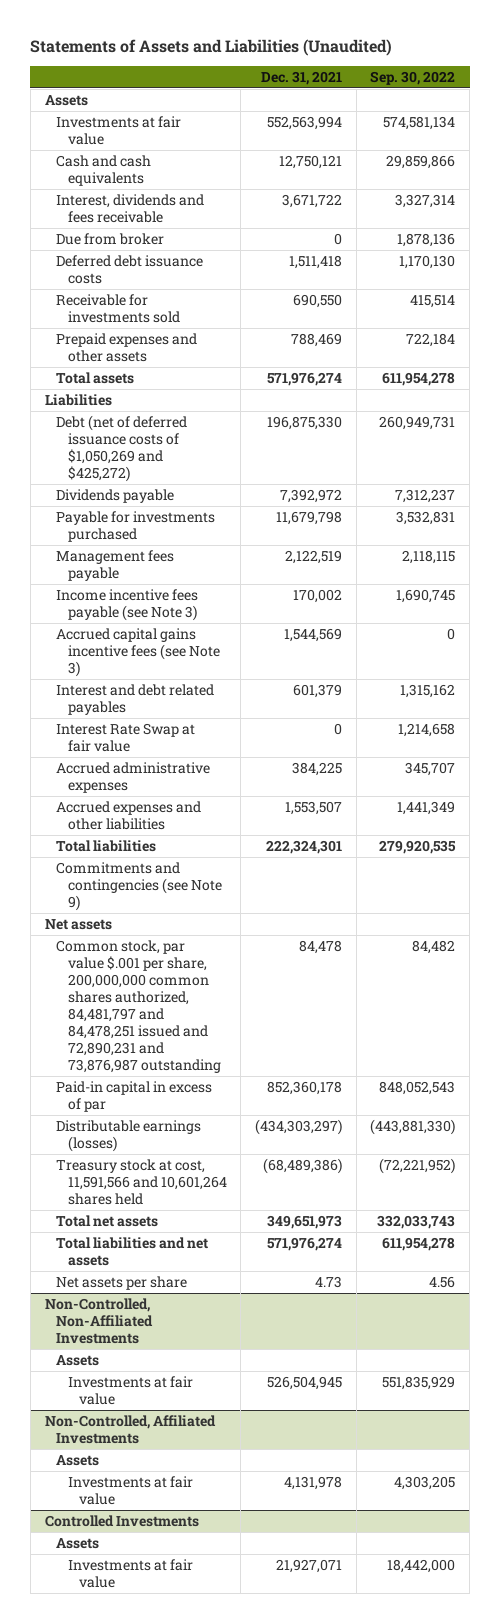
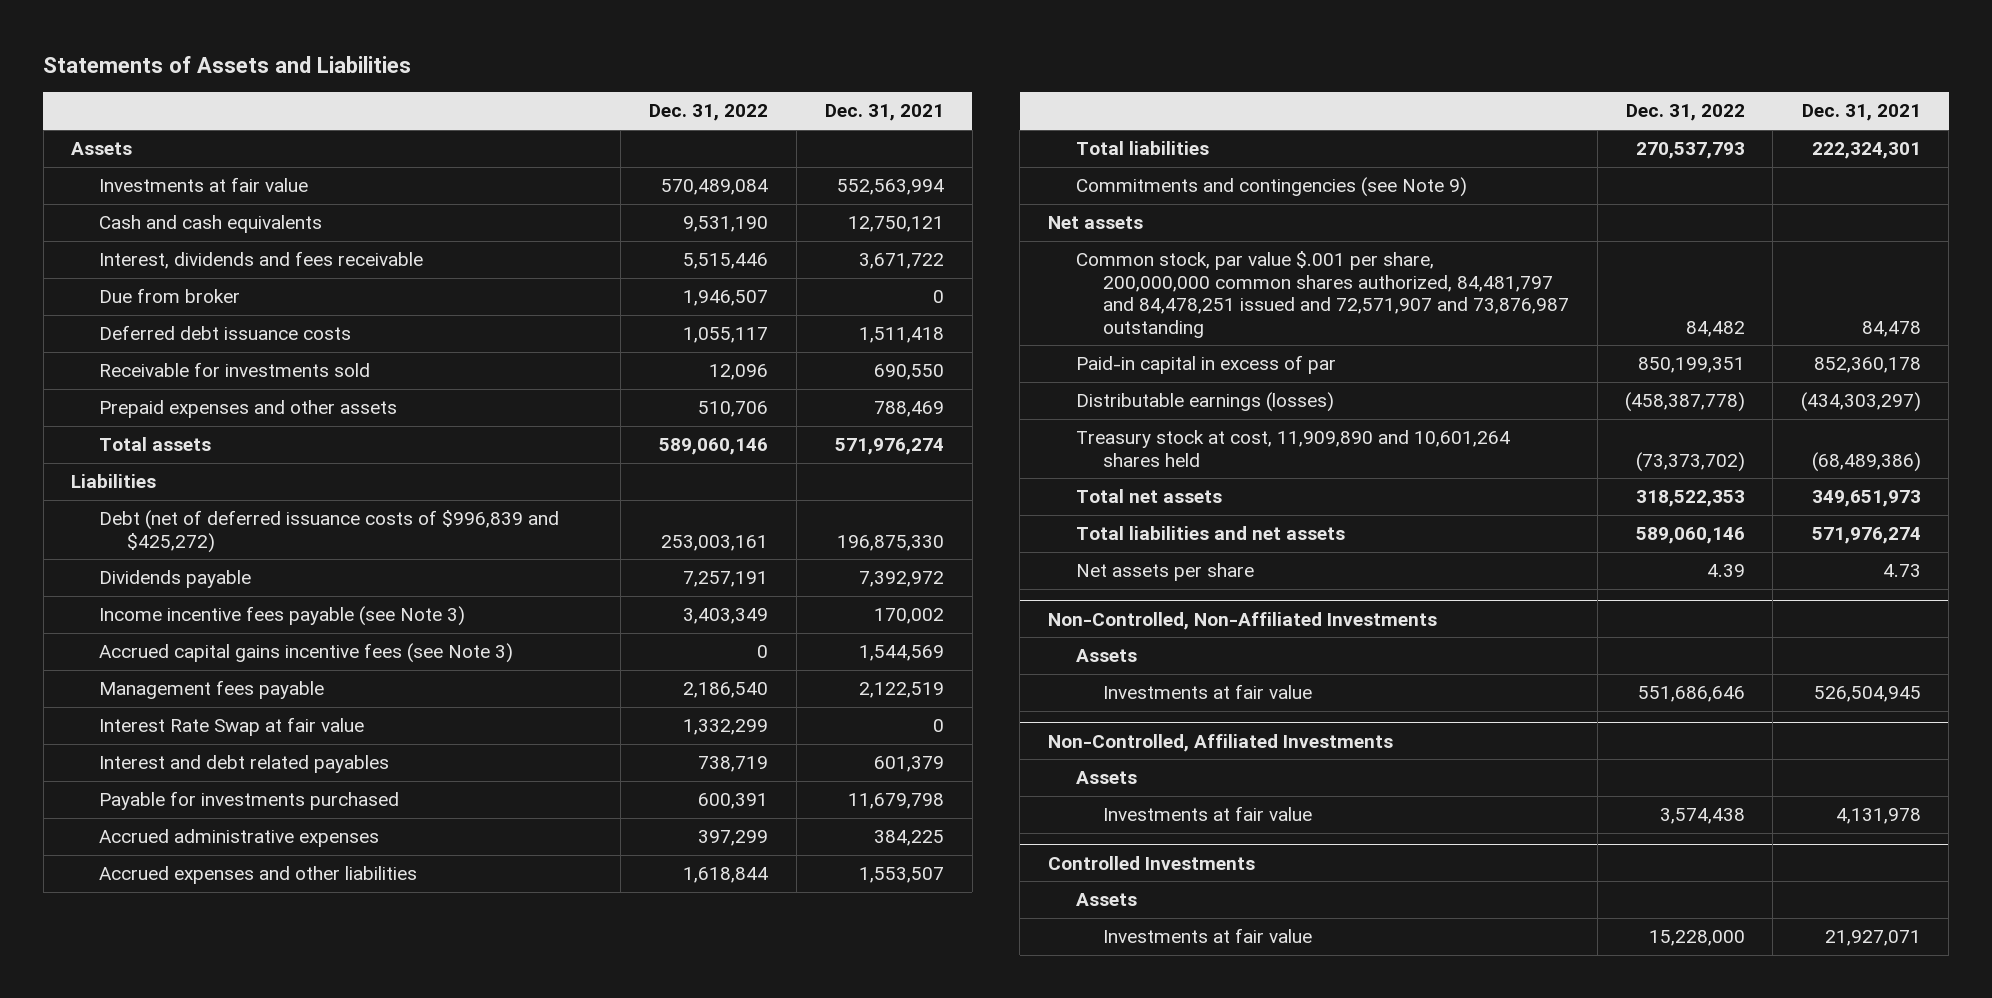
[30,38,393,56] Statements of Assets and Liabilities (Unaudited) -> [43,55,412,73] Statements of Assets and Liabilities
[370,70,456,85] Sep. 30, 2022 -> none
none -> [649,104,769,122] Dec. 31, 2022
[56,414,188,482] Debt (net of deferred issuance costs of $1,050,269 and $425,272) -> [98,510,559,553] Debt (net of deferred issuance costs of $996,839 and $425,272)
[56,549,175,581] Management fees payable -> [98,680,324,700] Management fees payable
[56,683,215,715] Interest and debt related payables -> [98,755,389,774] Interest and debt related payables
[56,510,216,542] Payable for investments purchased -> [98,791,399,811] Payable for investments purchased
[56,939,221,1073] Common stock, par value $.001 per share, 200,000,000 common shares authorized, 84,481,797 and 84,478,251 issued and 72,890,231 and 73,876,987 outstanding -> [1075,251,1570,338] Common stock, par value $.001 per share, 200,000,000 common shares authorized, 84,481,797 and 84,478,251 issued and 72,571,907 and 73,876,987 outstanding
[56,1158,227,1205] Treasury stock at cost, 11,591,566 and 10,601,264 shares held -> [1075,430,1510,467] Treasury stock at cost, 11,909,890 and 10,601,264 shares held

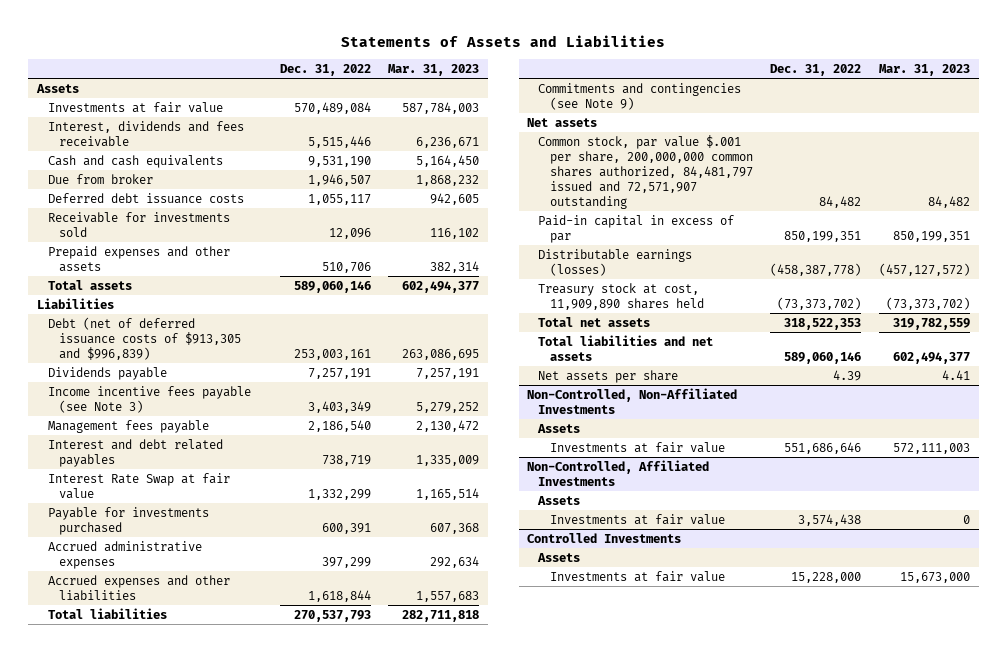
[825,104,945,122] Dec. 31, 2021 -> none
none -> [388,63,480,76] Mar. 31, 2023
[98,215,322,234] Cash and cash equivalents -> [48,154,224,168] Cash and cash equivalents
[98,510,559,553] Debt (net of deferred issuance costs of $996,839 and $425,272) -> [48,316,242,360] Debt (net of deferred issuance costs of $913,305 and $996,839)
[98,643,513,664] Accrued capital gains incentive fees (see Note 3) -> none
[98,717,364,737] Interest Rate Swap at fair value -> [48,472,231,499] Interest Rate Swap at fair value
[1075,251,1570,338] Common stock, par value $.001 per share, 200,000,000 common shares authorized, 84,481,797 and 84,478,251 issued and 72,571,907 and 73,876,987 outstanding -> [538,134,753,209] Common stock, par value $.001 per share, 200,000,000 common shares authorized, 84,481,797 issued and 72,571,907 outstanding
[1075,430,1510,467] Treasury stock at cost, 11,909,890 and 10,601,264 shares held -> [538,282,704,310] Treasury stock at cost, 11,909,890 shares held

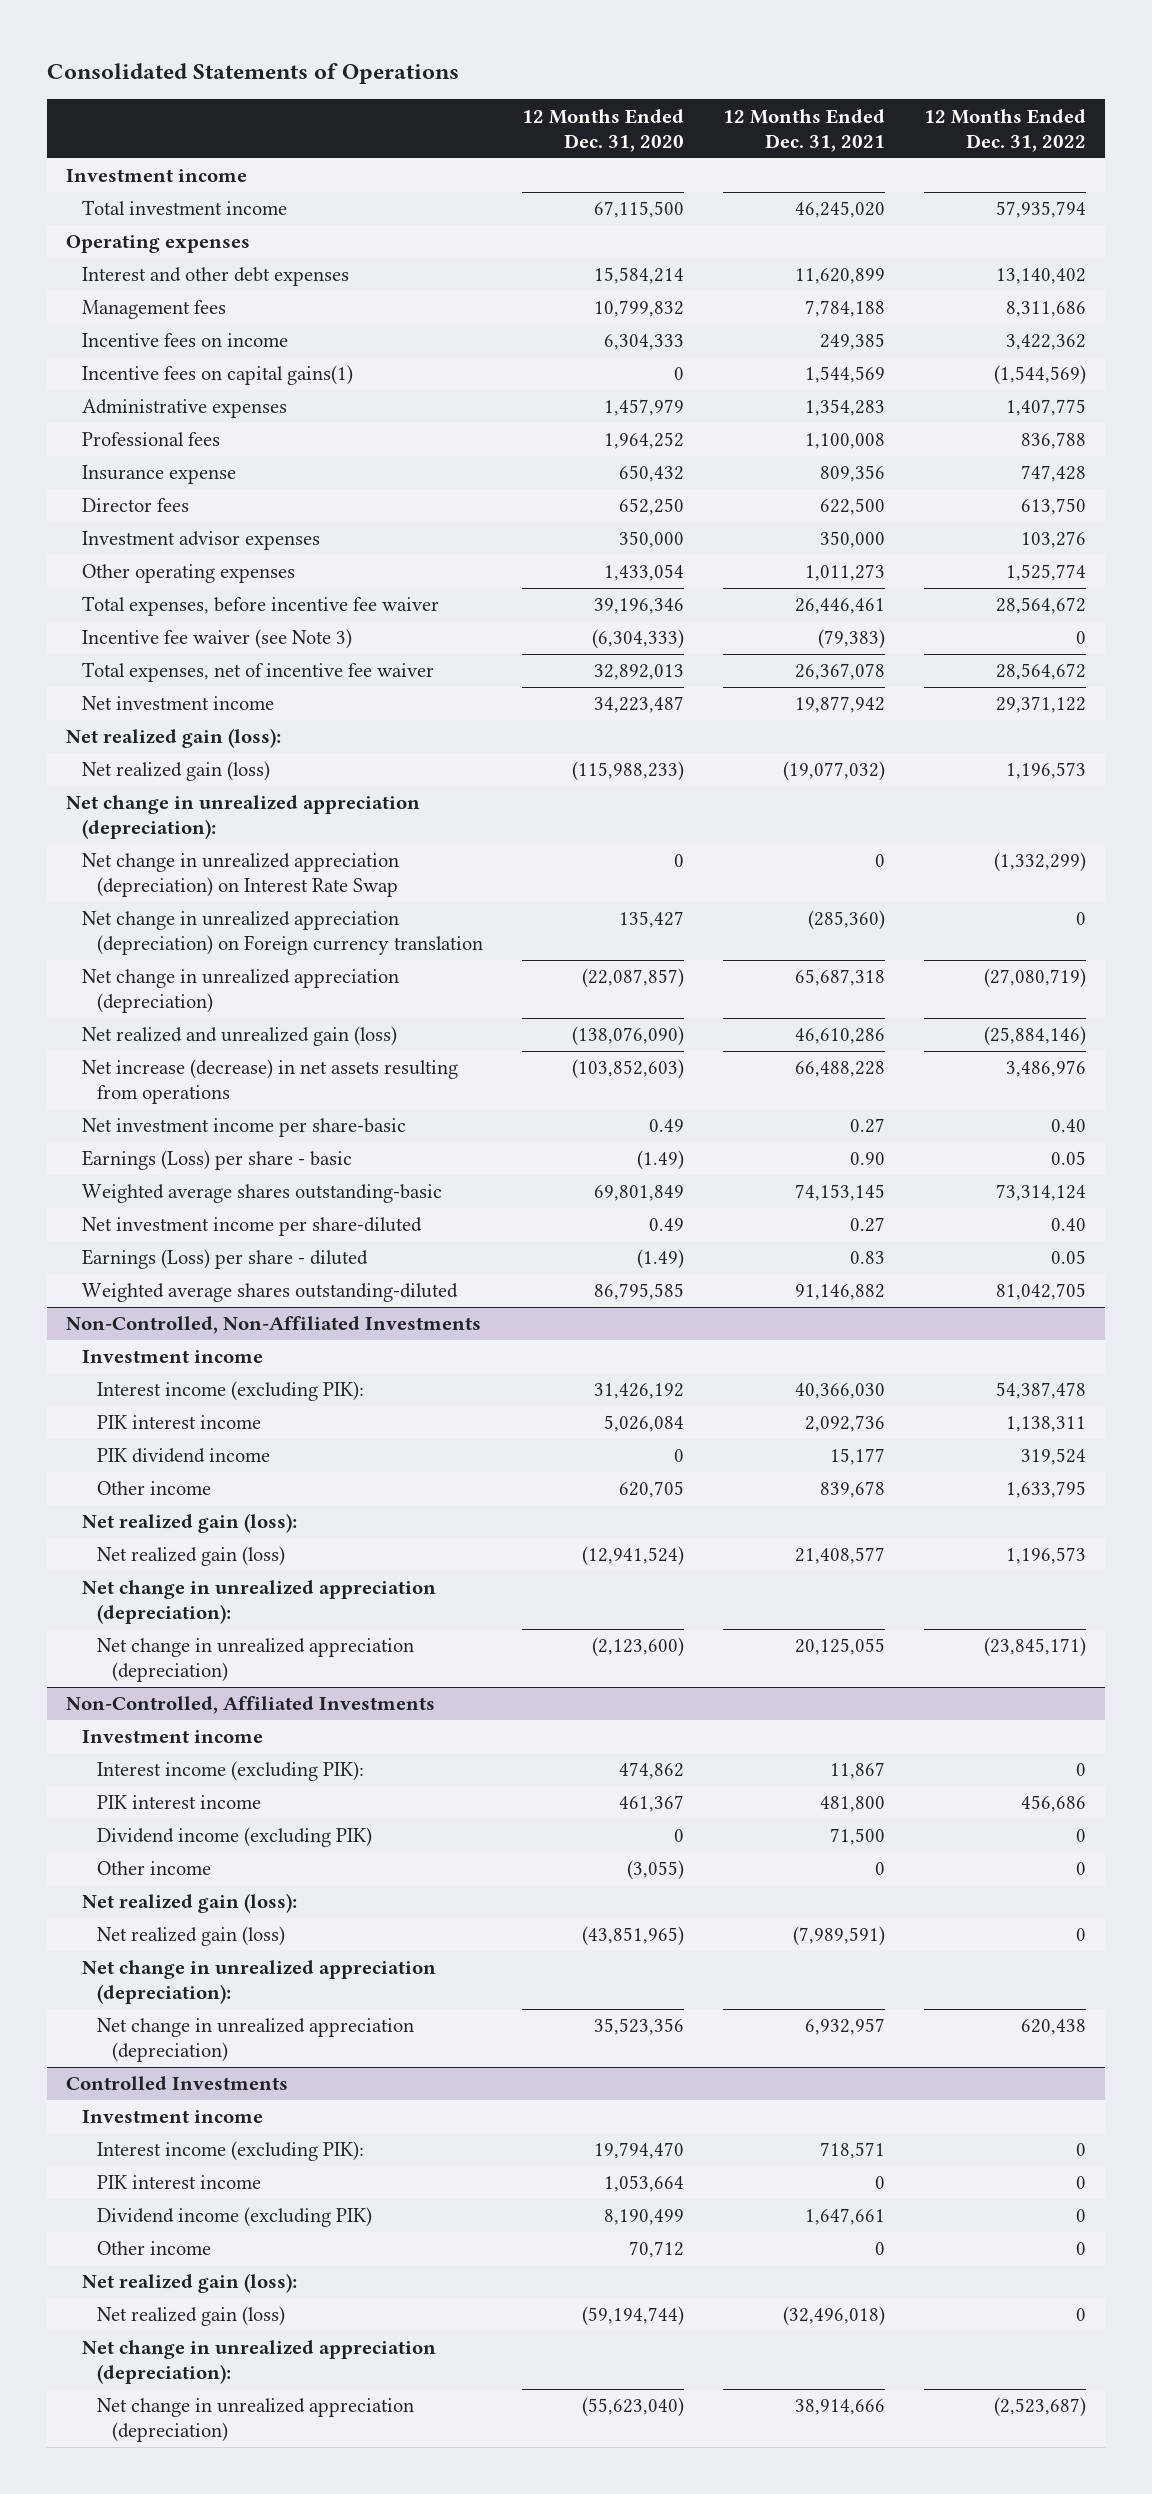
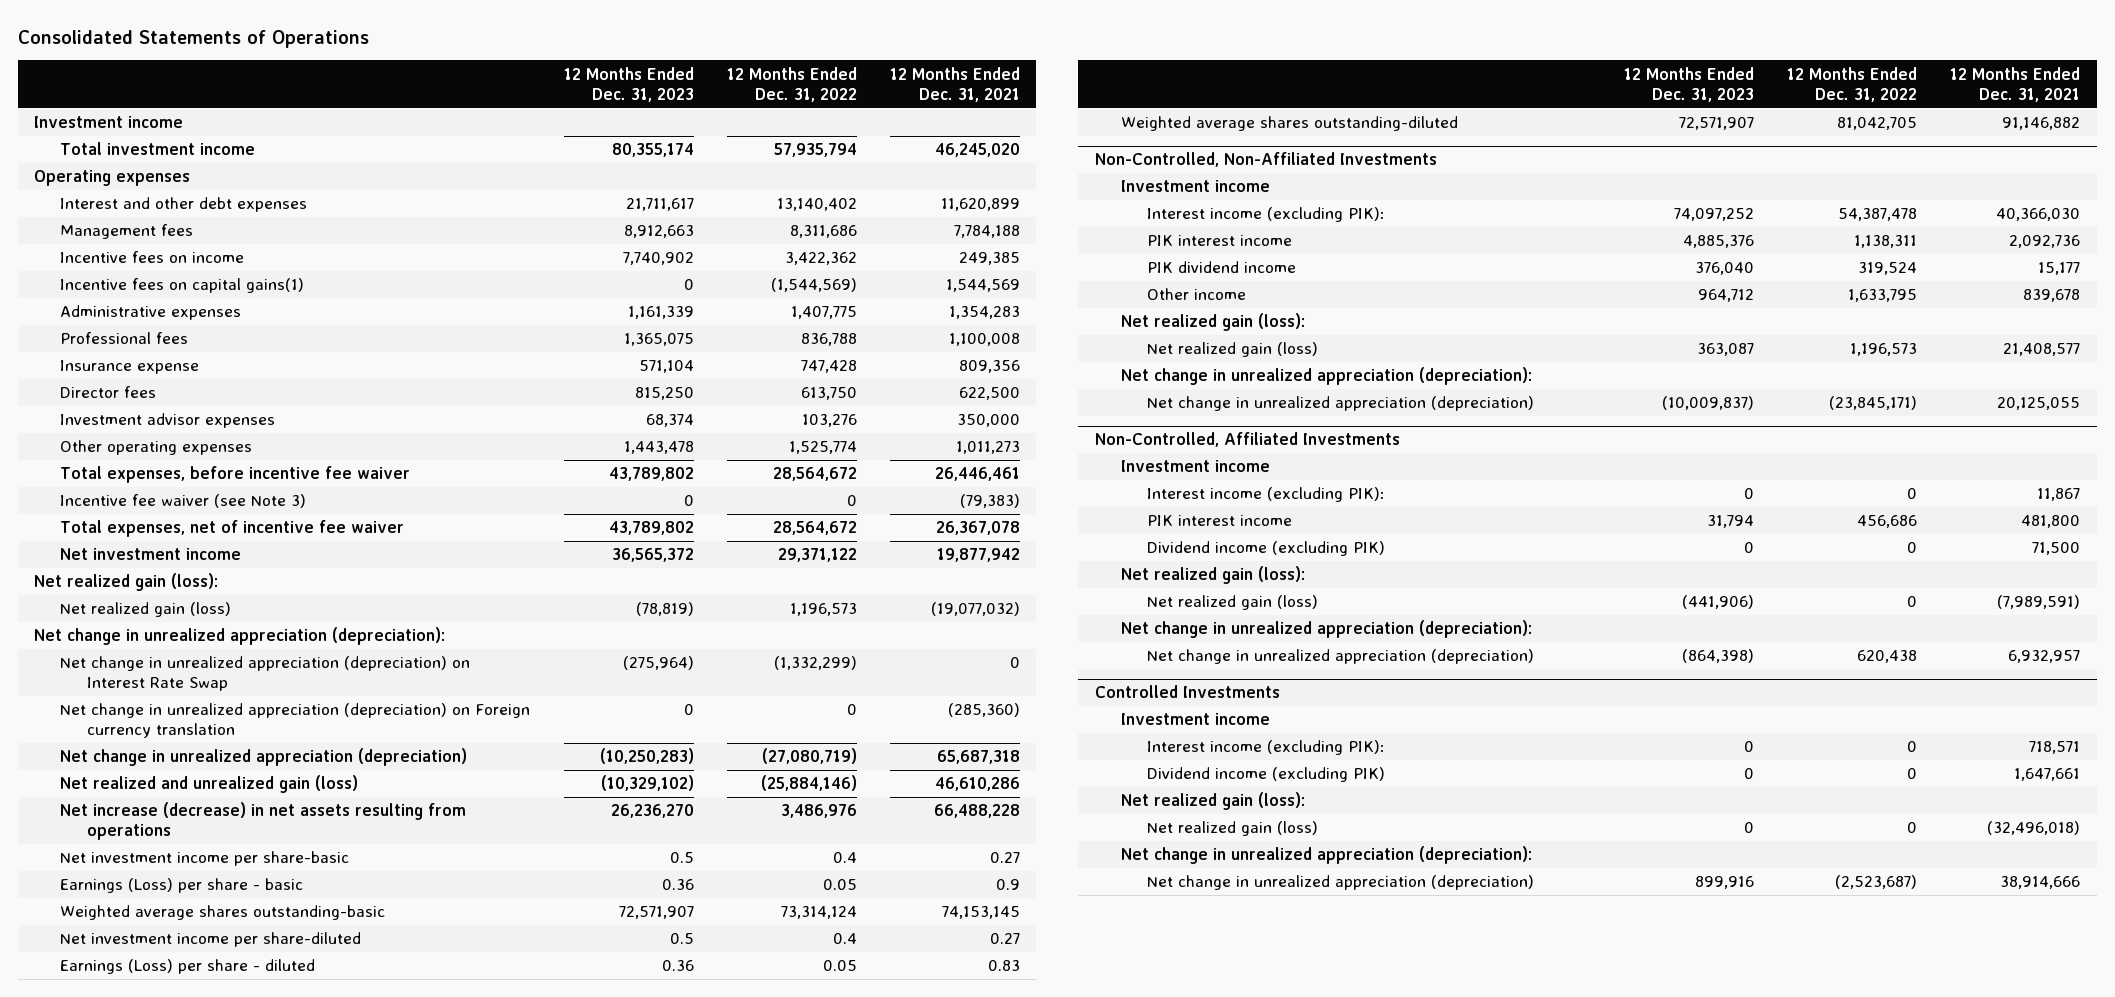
[521,108,684,152] 12 Months Ended Dec. 31, 2020 -> none
none -> [563,66,694,102] 12 Months Ended Dec. 31, 2023
[1050,1119,1086,1133] 0.40 -> [832,852,857,864] 0.4
[849,1152,885,1166] 0.90 -> [995,879,1020,891] 0.9
[1050,1218,1086,1232] 0.40 -> [832,933,857,945] 0.4
[96,1861,211,1876] Other income -> none
[96,2175,261,2190] PIK interest income -> none
[96,2241,211,2256] Other income -> none

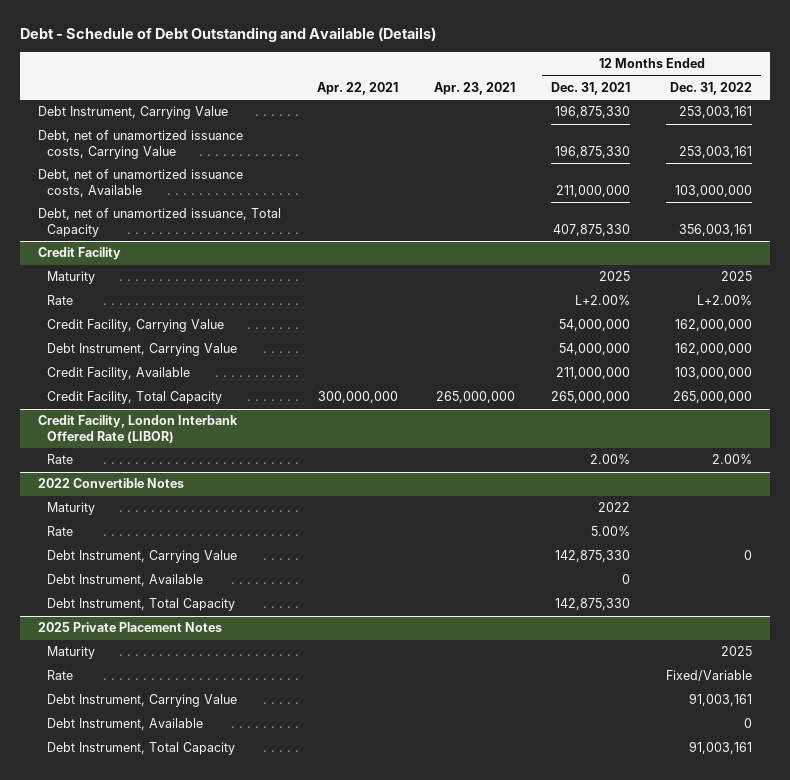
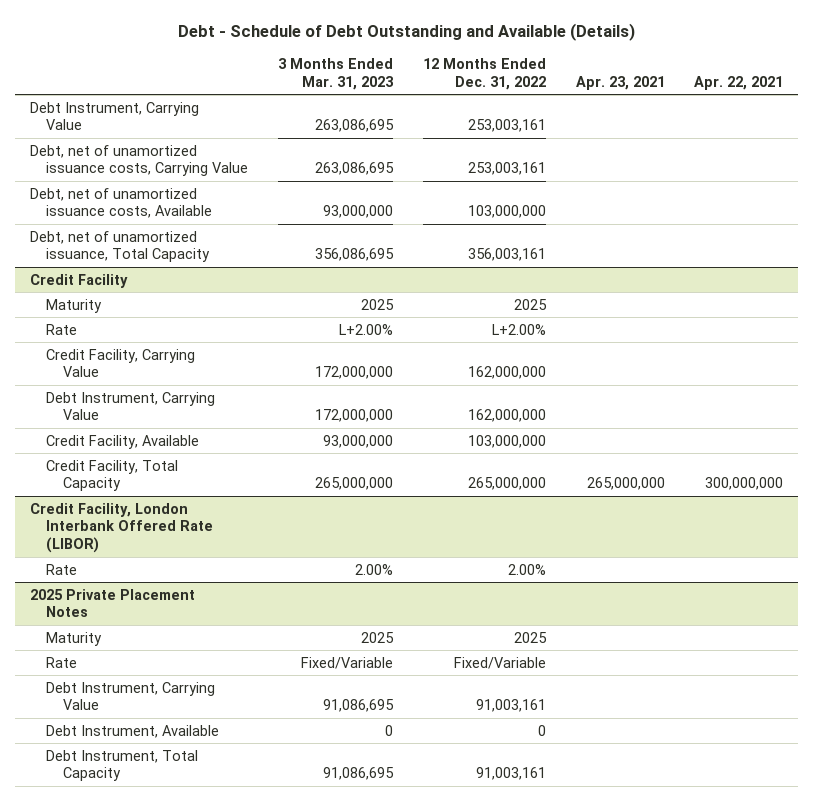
[551,82,631,96] Dec. 31, 2021 -> none
none -> [278,57,395,90] 3 Months Ended Mar. 31, 2023
[37,478,184,489] 2022 Convertible Notes -> none
[46,502,95,516] Maturity -> none
[46,526,73,537] Rate -> none
[46,550,237,564] Debt Instrument, Carrying Value -> none
[46,574,203,587] Debt Instrument, Available -> none
[46,598,235,612] Debt Instrument, Total Capacity -> none

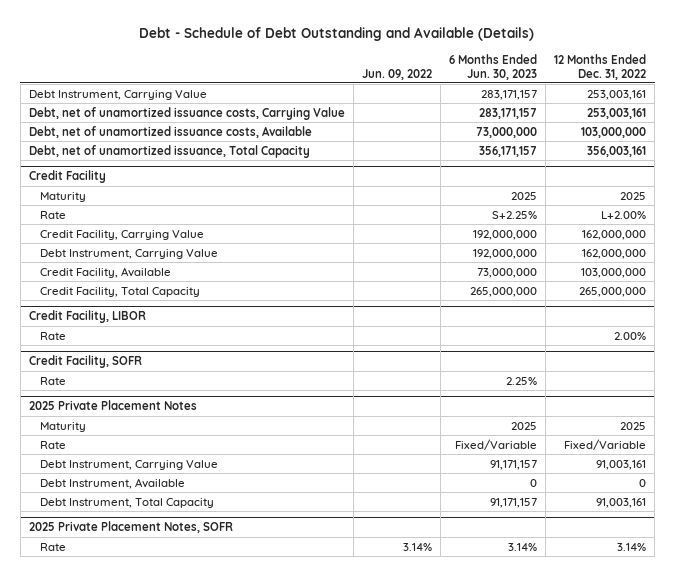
[278,57,395,90] 3 Months Ended Mar. 31, 2023 -> none
[575,75,665,90] Apr. 23, 2021 -> none
[694,75,784,90] Apr. 22, 2021 -> none
none -> [361,68,432,80] Jun. 09, 2022
none -> [448,53,537,80] 6 Months Ended Jun. 30, 2023
[29,502,214,553] Credit Facility, London Interbank Offered Rate (LIBOR) -> none
none -> [28,310,146,324] Credit Facility, LIBOR
none -> [28,355,142,369] Credit Facility, SOFR
none -> [39,376,66,385] Rate
none -> [28,521,233,534] 2025 Private Placement Notes, SOFR
none -> [39,542,66,551] Rate

